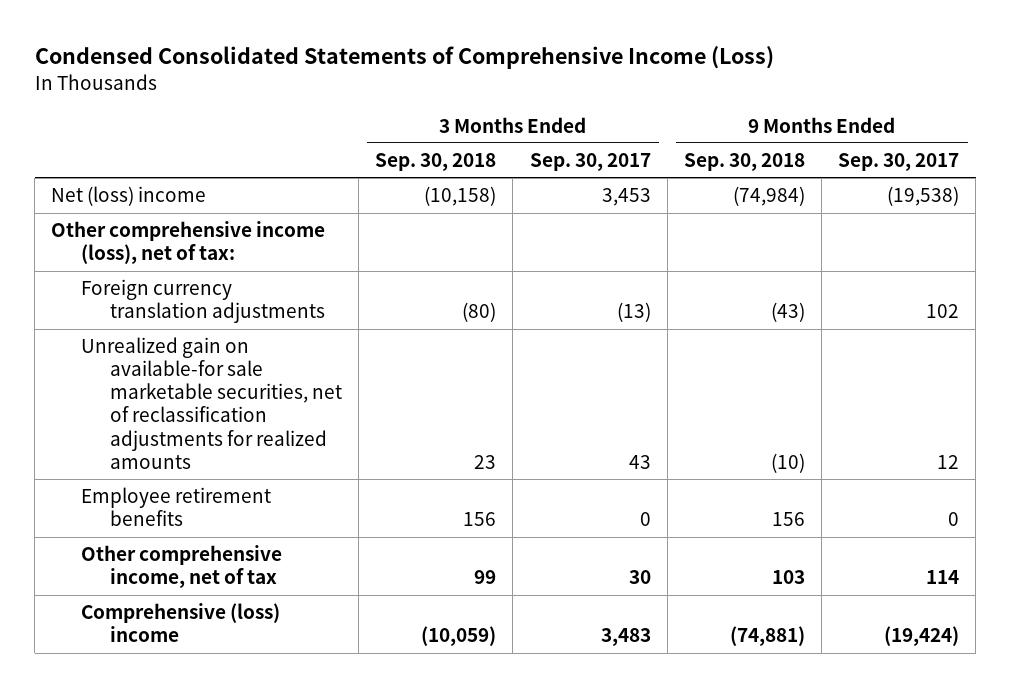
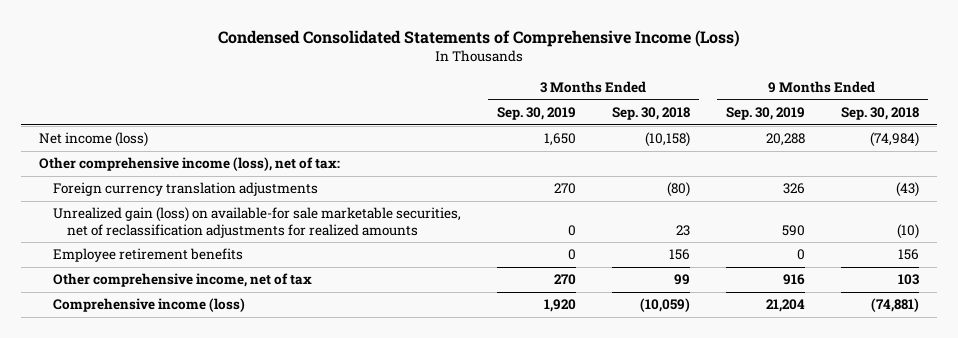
[529,153,651,172] Sep. 30, 2017 -> none
[838,153,960,172] Sep. 30, 2017 -> none
none -> [497,107,577,121] Sep. 30, 2019
none -> [725,107,805,121] Sep. 30, 2019
[51,186,207,207] Net (loss) income -> [39,132,149,148] Net income (loss)
[80,337,342,469] Unrealized gain on available-for sale marketable securities, net of reclassification adjustments for realized amounts -> [53,207,462,238] Unrealized gain (loss) on available-for sale marketable securities, net of reclassification adjustments for realized amounts
[80,603,280,643] Comprehensive (loss) income -> [53,298,246,313] Comprehensive income (loss)

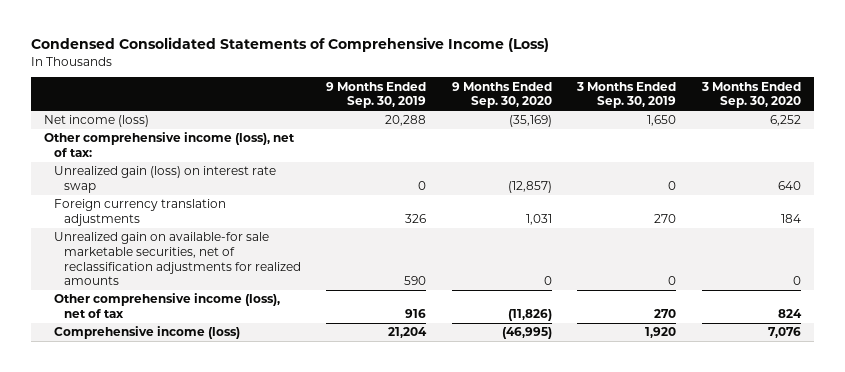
[611,107,690,121] Sep. 30, 2018 -> none
[840,107,919,121] Sep. 30, 2018 -> none
none -> [451,81,552,109] 9 Months Ended Sep. 30, 2020
none -> [701,81,802,109] 3 Months Ended Sep. 30, 2020
none -> [53,166,276,193] Unrealized gain (loss) on interest rate swap
[53,248,244,263] Employee retirement benefits -> none
[53,207,462,238] Unrealized gain (loss) on available-for sale marketable securities, net of reclassification adjustments for realized amounts -> [53,232,301,286] Unrealized gain on available-for sale marketable securities, net of reclassification adjustments for realized amounts
[53,273,313,288] Other comprehensive income, net of tax -> [53,293,280,318] Other comprehensive income (loss), net of tax

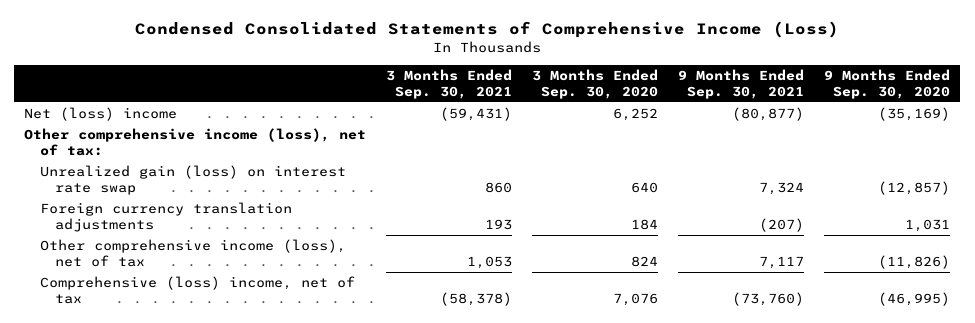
[326,81,427,109] 9 Months Ended Sep. 30, 2019 -> none
[576,81,677,109] 3 Months Ended Sep. 30, 2019 -> none
none -> [386,68,513,99] 3 Months Ended Sep. 30, 2021
none -> [678,68,805,99] 9 Months Ended Sep. 30, 2021
[43,115,149,128] Net income (loss) -> [24,106,178,121] Net (loss) income
[53,232,301,286] Unrealized gain on available-for sale marketable securities, net of reclassification adjustments for realized amounts -> none
[53,326,240,340] Comprehensive income (loss) -> [39,275,355,305] Comprehensive (loss) income, net of tax

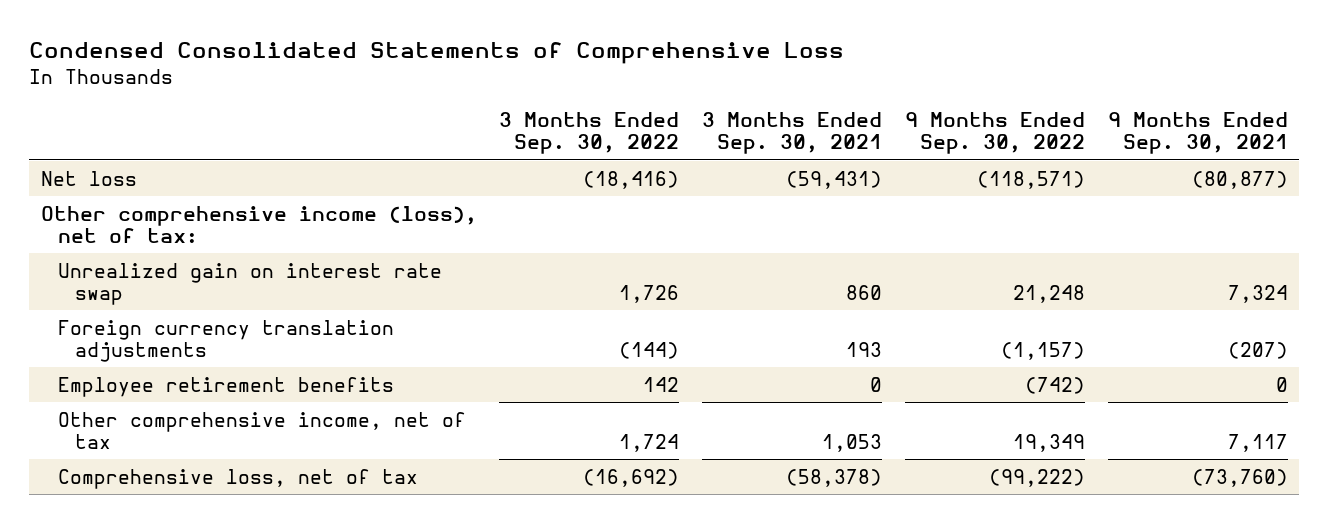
[135,21,840,39] Condensed Consolidated Statements of Comprehensive Income (Loss) -> [29,42,845,65] Condensed Consolidated Statements of Comprehensive Loss
[532,68,659,99] 3 Months Ended Sep. 30, 2020 -> none
[824,68,951,99] 9 Months Ended Sep. 30, 2020 -> none
none -> [499,112,680,155] 3 Months Ended Sep. 30, 2022
none -> [904,112,1085,155] 9 Months Ended Sep. 30, 2022
[24,106,178,121] Net (loss) income -> [40,170,137,186] Net loss
[39,164,346,196] Unrealized gain (loss) on interest rate swap -> [57,262,442,305] Unrealized gain on interest rate swap
none -> [57,376,394,397] Employee retirement benefits
[39,238,346,268] Other comprehensive income (loss), net of tax -> [57,411,466,449] Other comprehensive income, net of tax
[39,275,355,305] Comprehensive (loss) income, net of tax -> [57,468,418,489] Comprehensive loss, net of tax

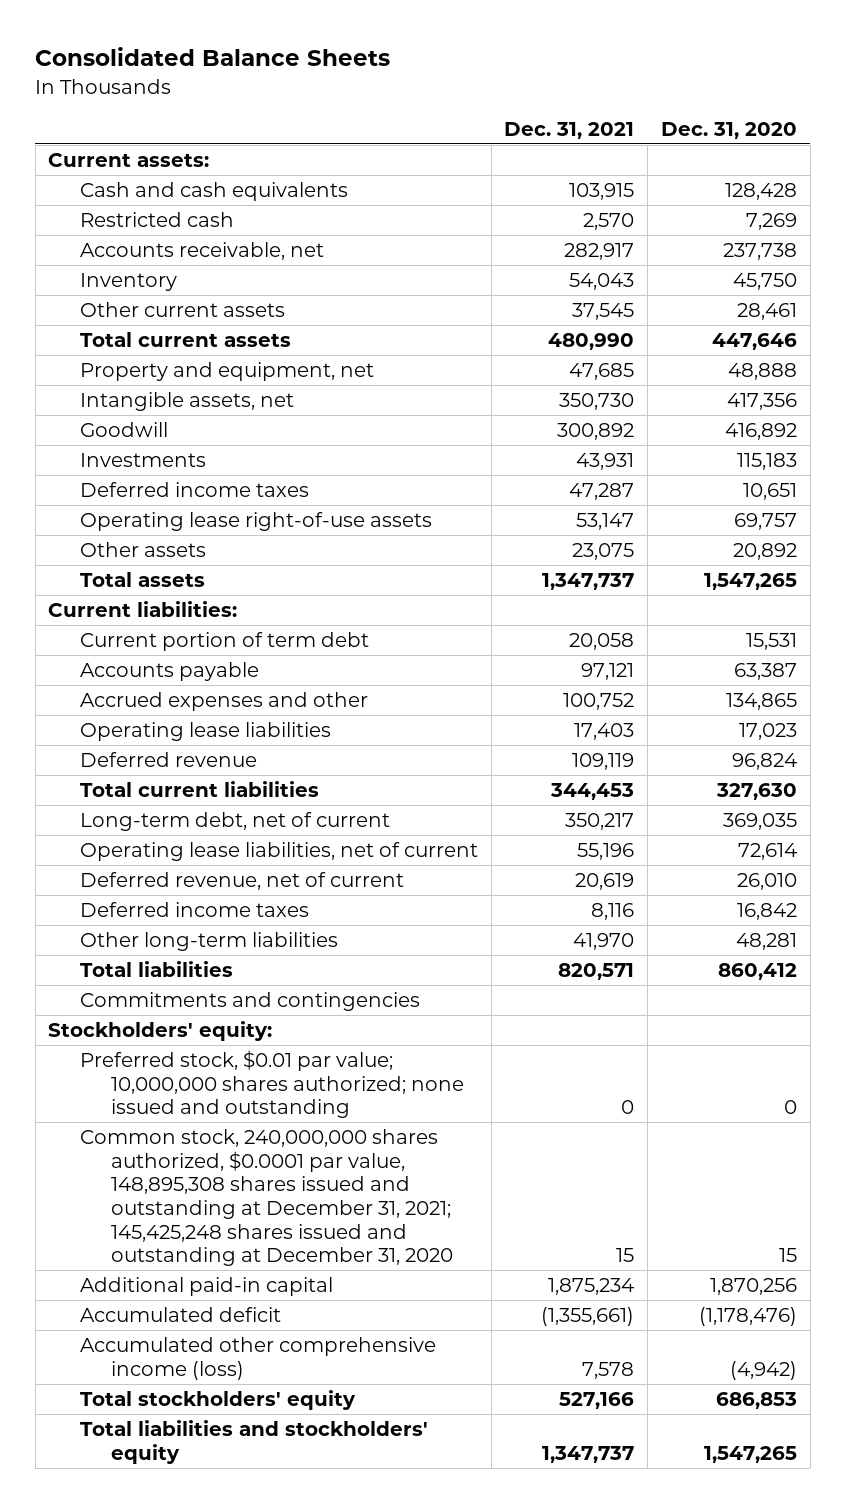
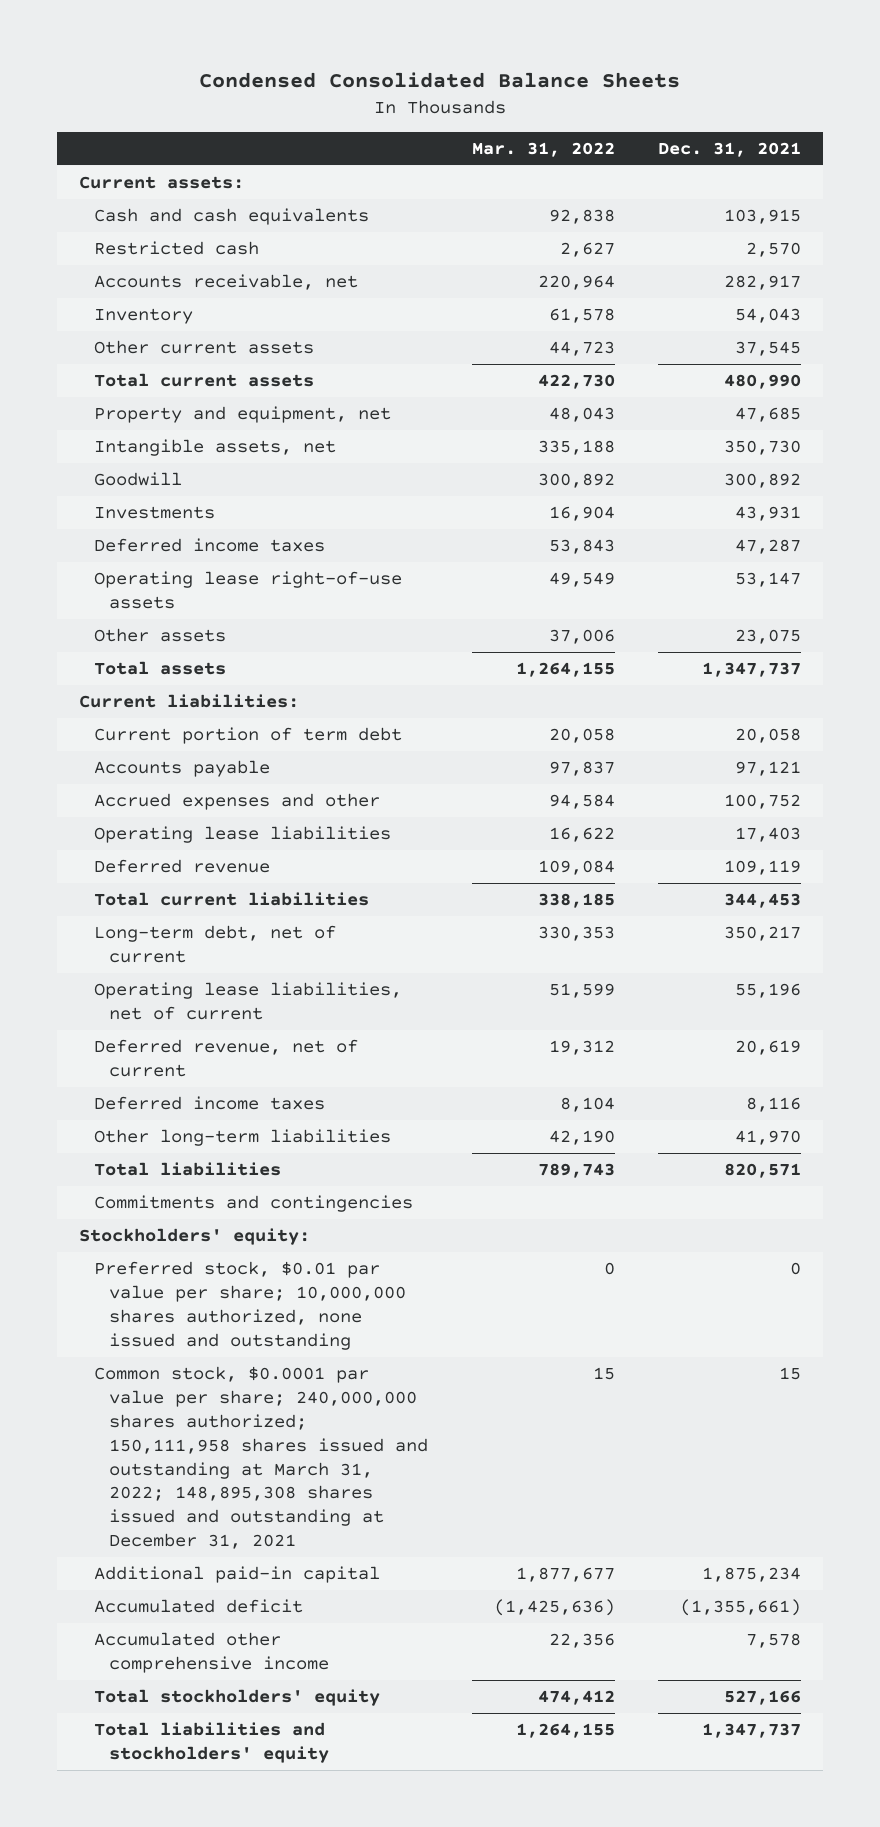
[35,47,391,67] Consolidated Balance Sheets -> [198,71,680,88] Condensed Consolidated Balance Sheets
[660,121,797,139] Dec. 31, 2020 -> none
none -> [471,142,615,158] Mar. 31, 2022
[79,1050,465,1119] Preferred stock, $0.01 par value; 10,000,000 shares authorized; none issued and outstanding -> [93,1261,407,1350] Preferred stock, $0.01 par value per share; 10,000,000 shares authorized, none issued and outstanding
[79,1129,454,1267] Common stock, 240,000,000 shares authorized, $0.0001 par value, 148,895,308 shares issued and outstanding at December 31, 2021; 145,425,248 shares issued and outstanding at December 31, 2020 -> [93,1366,429,1550] Common stock, $0.0001 par value per share; 240,000,000 shares authorized; 150,111,958 shares issued and outstanding at March 31, 2022; 148,895,308 shares issued and outstanding at December 31, 2021
[79,1337,436,1380] Accumulated other comprehensive income (loss) -> [93,1632,330,1674] Accumulated other comprehensive income

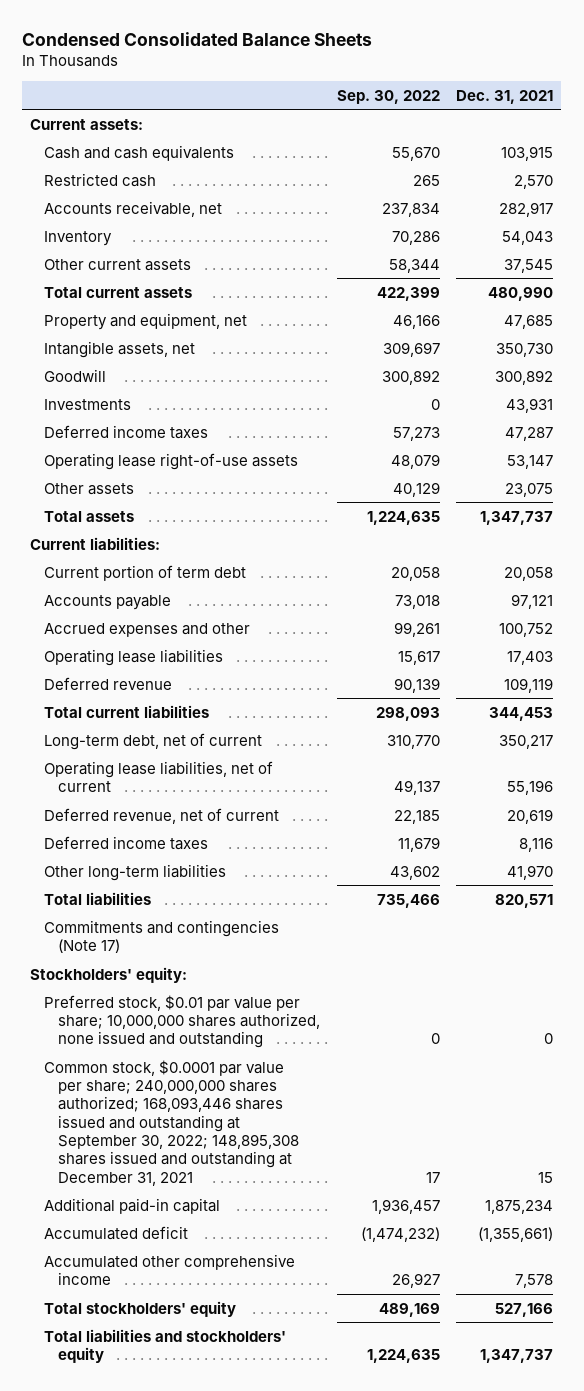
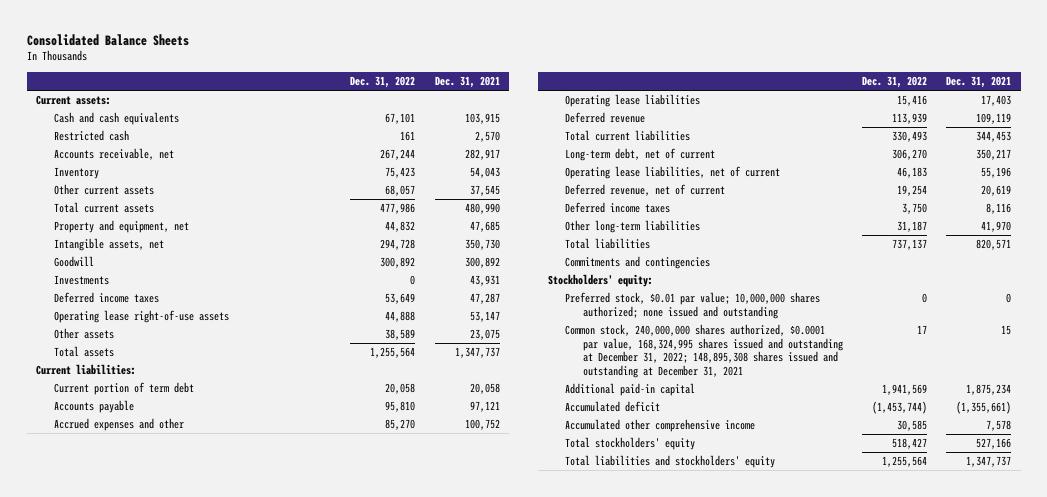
[22,31,373,46] Condensed Consolidated Balance Sheets -> [26,33,189,46] Consolidated Balance Sheets
[336,89,440,104] Sep. 30, 2022 -> none
none -> [350,76,416,89] Dec. 31, 2022
[44,919,280,953] Commitments and contingencies (Note 17) -> [565,256,711,270] Commitments and contingencies
[44,994,321,1049] Preferred stock, $0.01 par value per share; 10,000,000 shares authorized, none issued and outstanding -> [565,292,821,319] Preferred stock, $0.01 par value; 10,000,000 shares authorized; none issued and outstanding
[44,1059,300,1186] Common stock, $0.0001 par value per share; 240,000,000 shares authorized; 168,093,446 shares issued and outstanding at September 30, 2022; 148,895,308 shares issued and outstanding at December 31, 2021 -> [565,324,843,378] Common stock, 240,000,000 shares authorized, $0.0001 par value, 168,324,995 shares issued and outstanding at December 31, 2022; 148,895,308 shares issued and outstanding at December 31, 2021

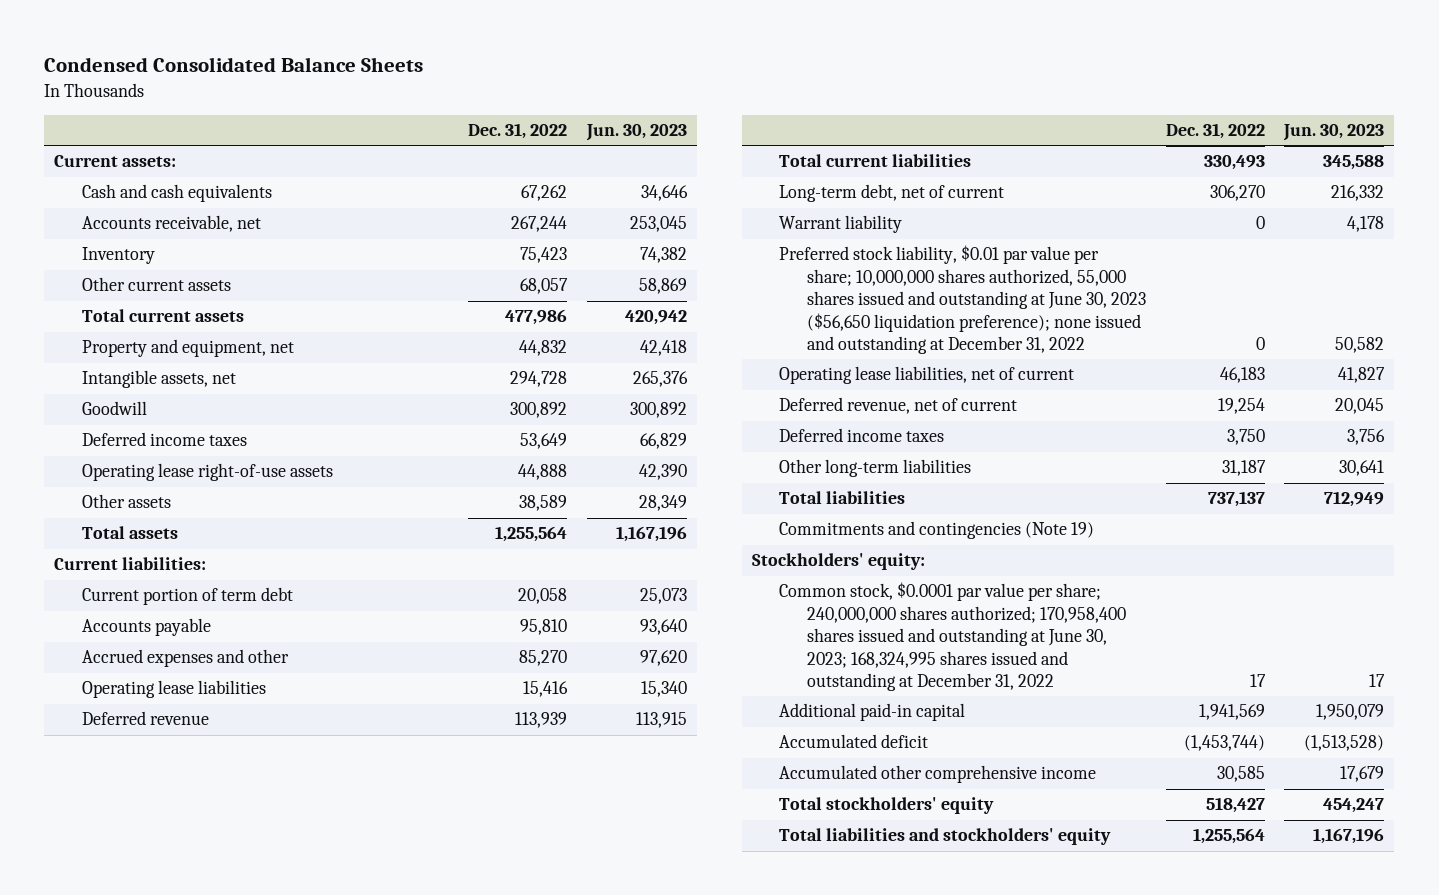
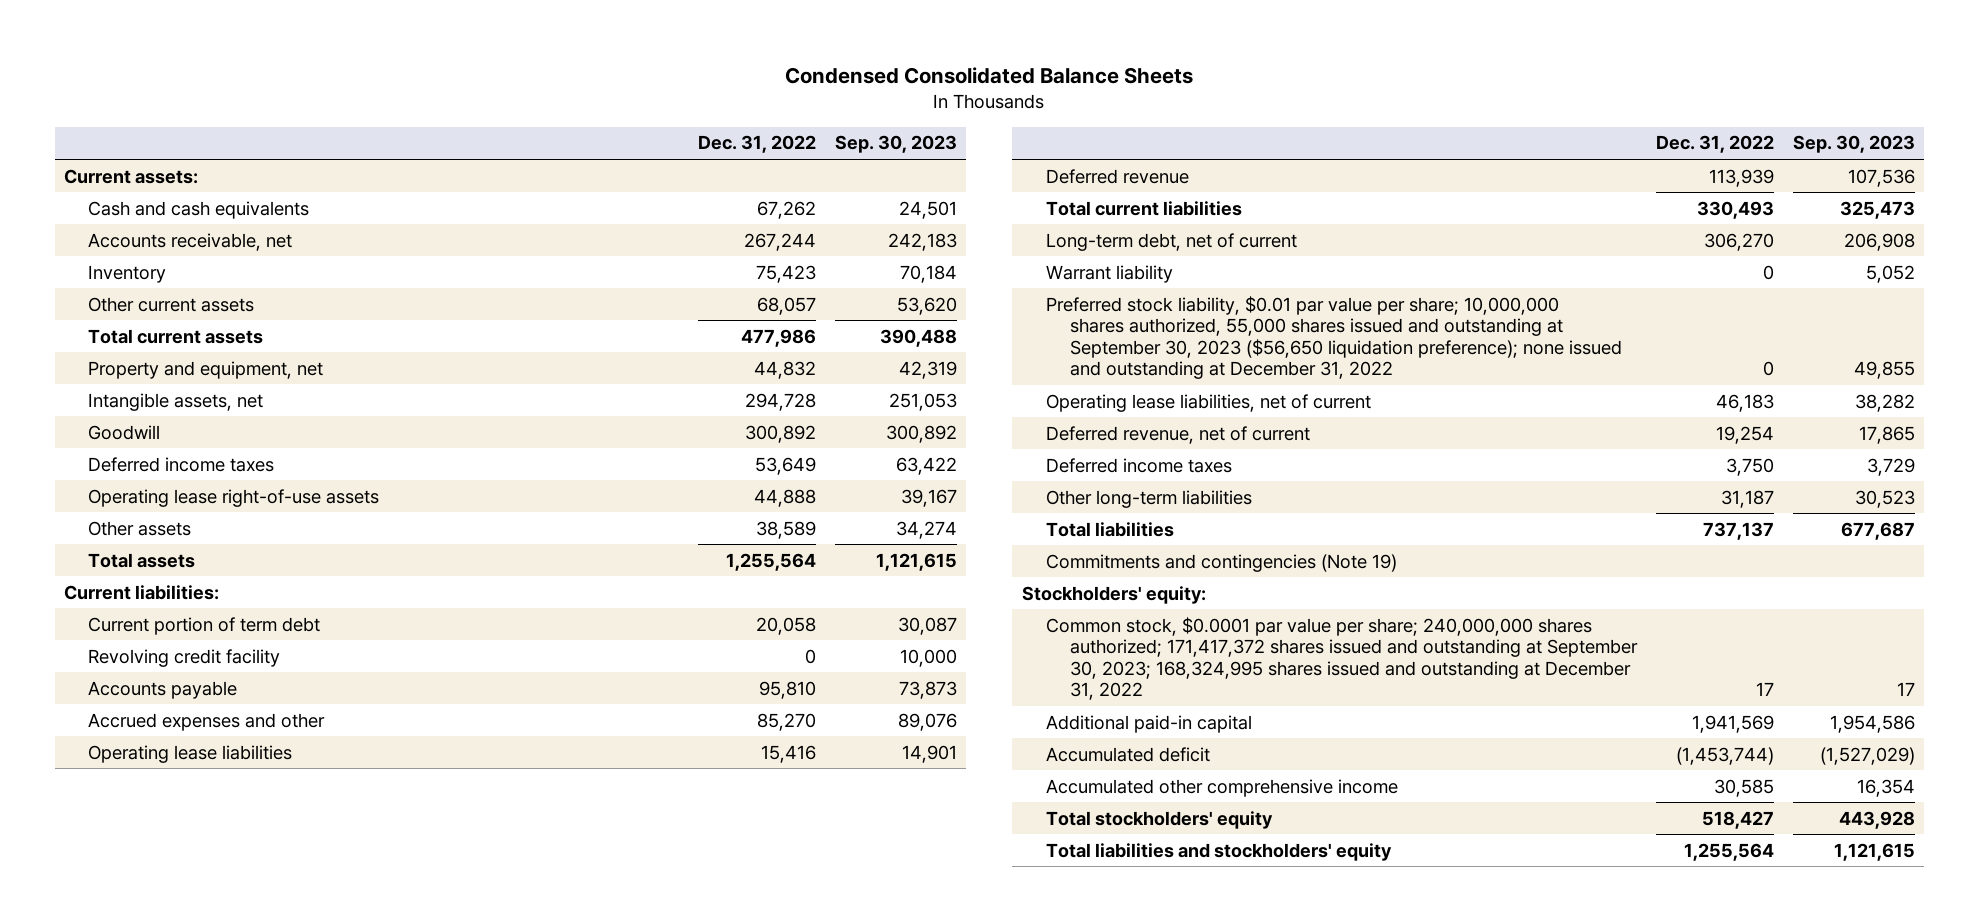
[585,124,687,142] Jun. 30, 2023 -> none
none -> [834,135,957,154] Sep. 30, 2023
none -> [88,648,281,667] Revolving credit facility
[779,245,1146,355] Preferred stock liability, $0.01 par value per share; 10,000,000 shares authorized, 55,000 shares issued and outstanding at June 30, 2023 ($56,650 liquidation preference); none issued and outstanding at December 31, 2022 -> [1046,295,1623,380] Preferred stock liability, $0.01 par value per share; 10,000,000 shares authorized, 55,000 shares issued and outstanding at September 30, 2023 ($56,650 liquidation preference); none issued and outstanding at December 31, 2022
[779,582,1126,692] Common stock, $0.0001 par value per share; 240,000,000 shares authorized; 170,958,400 shares issued and outstanding at June 30, 2023; 168,324,995 shares issued and outstanding at December 31, 2022 -> [1046,616,1639,701] Common stock, $0.0001 par value per share; 240,000,000 shares authorized; 171,417,372 shares issued and outstanding at September 30, 2023; 168,324,995 shares issued and outstanding at December 31, 2022

